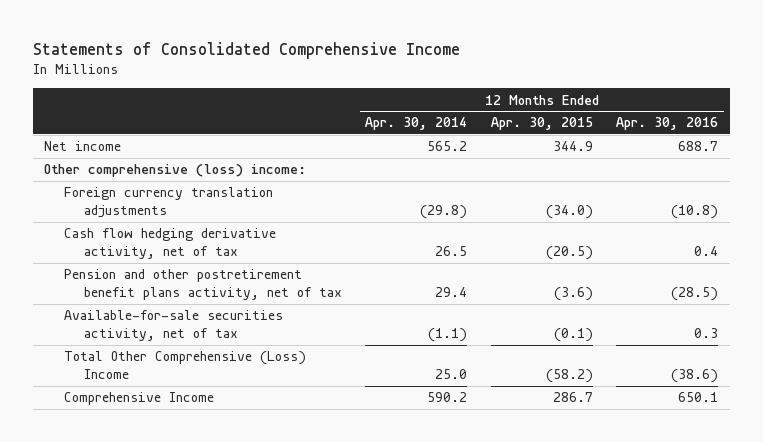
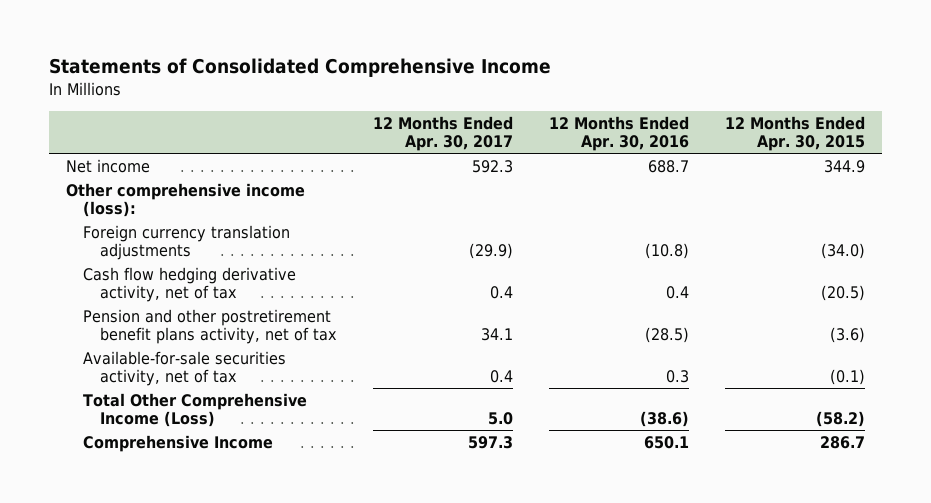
[365,117,468,131] Apr. 30, 2014 -> none
none -> [373,115,514,152] 12 Months Ended Apr. 30, 2017
[44,164,307,178] Other comprehensive (loss) income: -> [66,182,306,218] Other comprehensive income (loss):
[64,351,307,380] Total Other Comprehensive (Loss) Income -> [83,392,308,428] Total Other Comprehensive Income (Loss)

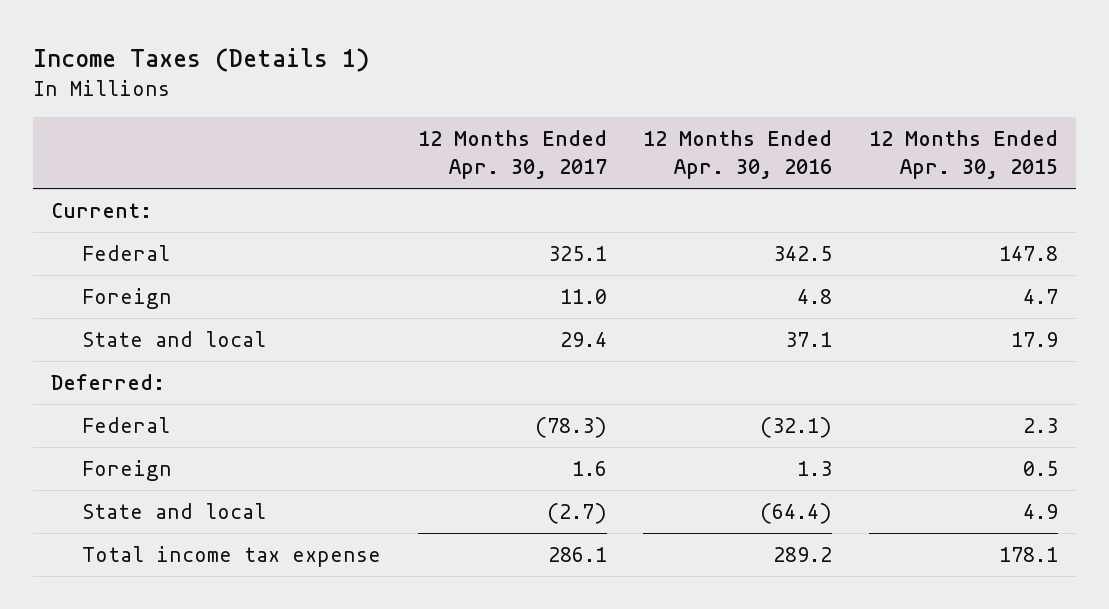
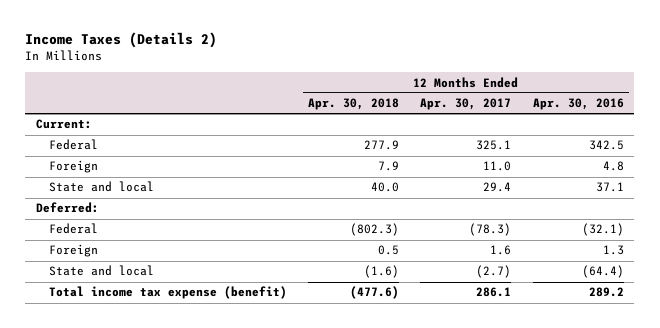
[33,47,371,72] Income Taxes (Details 1) -> [25,31,218,48] Income Taxes (Details 2)
[868,130,1058,179] 12 Months Ended Apr. 30, 2015 -> none
none -> [307,98,399,111] Apr. 30, 2018
[82,546,382,568] Total income tax expense -> [48,286,287,300] Total income tax expense (benefit)

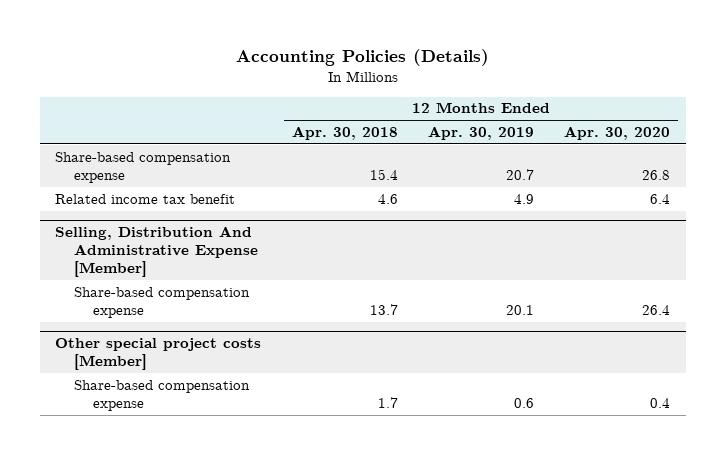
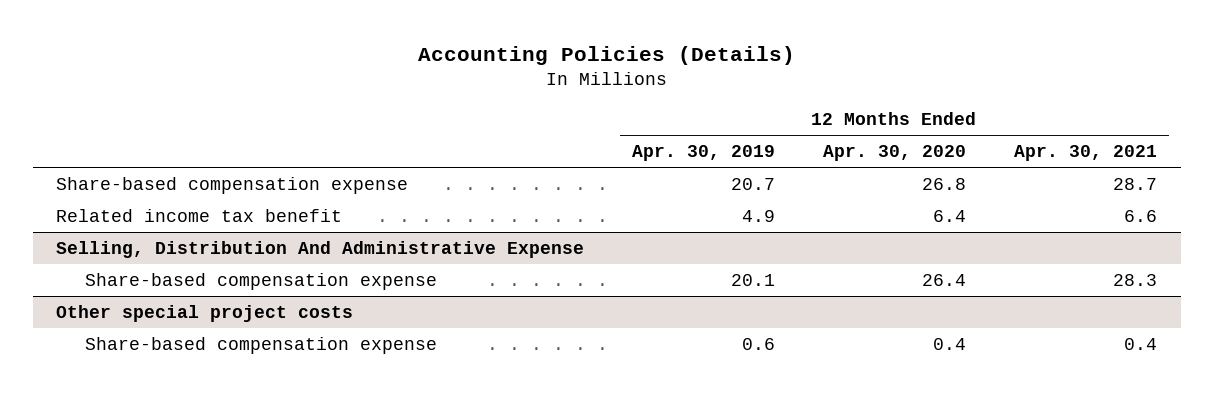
[291,126,398,141] Apr. 30, 2018 -> none
none -> [1013,145,1157,162] Apr. 30, 2021
[55,225,258,278] Selling, Distribution And Administrative Expense [Member] -> [56,240,585,258] Selling, Distribution And Administrative Expense
[55,337,262,371] Other special project costs [Member] -> [56,304,354,322] Other special project costs

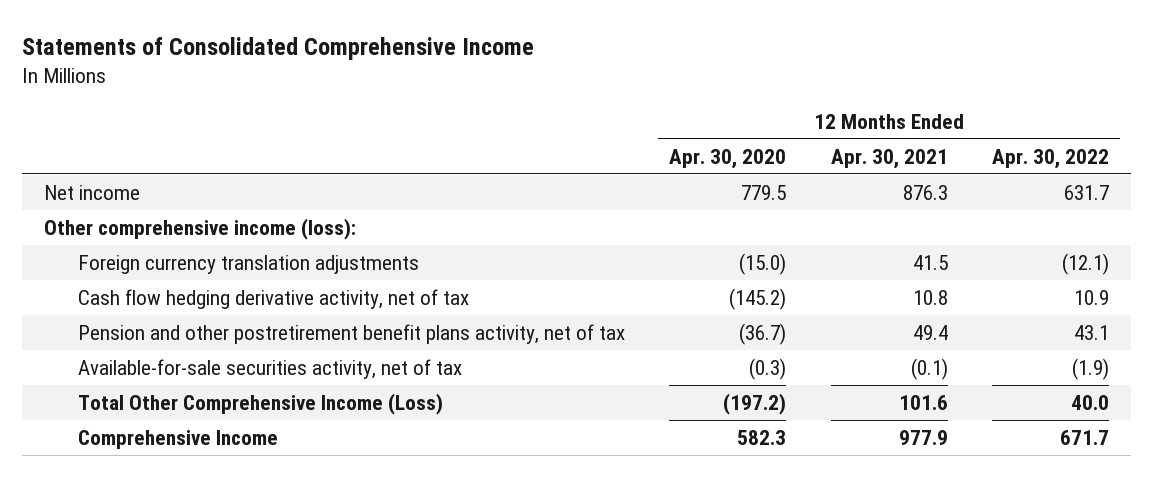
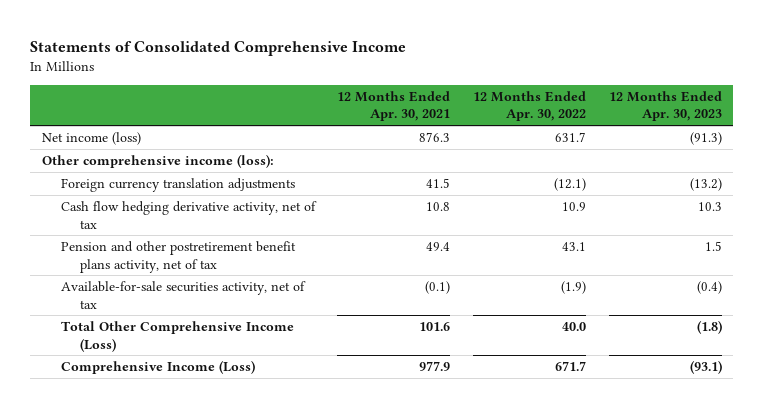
[669,148,787,169] Apr. 30, 2020 -> none
none -> [608,90,722,122] 12 Months Ended Apr. 30, 2023
[44,184,141,200] Net income -> [41,131,141,145] Net income (loss)
[77,429,278,449] Comprehensive Income -> [60,359,255,374] Comprehensive Income (Loss)

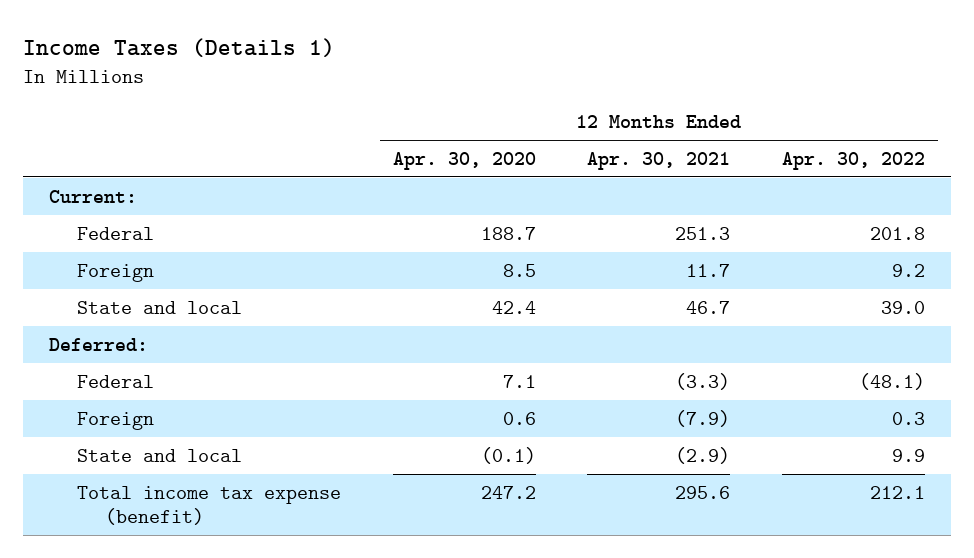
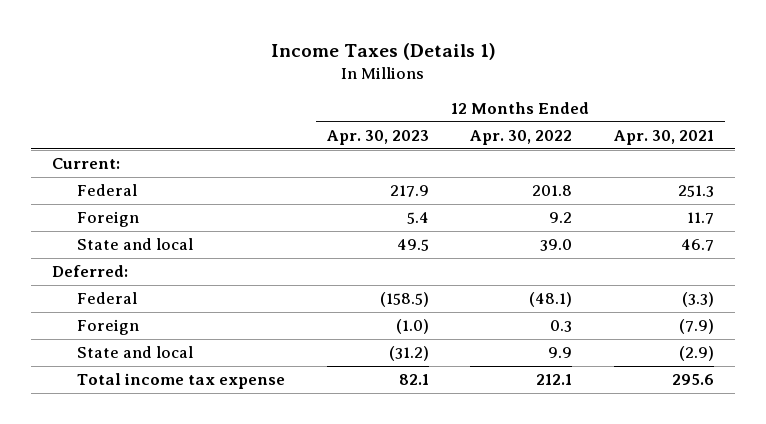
[392,151,536,170] Apr. 30, 2020 -> none
none -> [326,130,429,146] Apr. 30, 2023
[76,485,341,526] Total income tax expense (benefit) -> [77,373,286,390] Total income tax expense

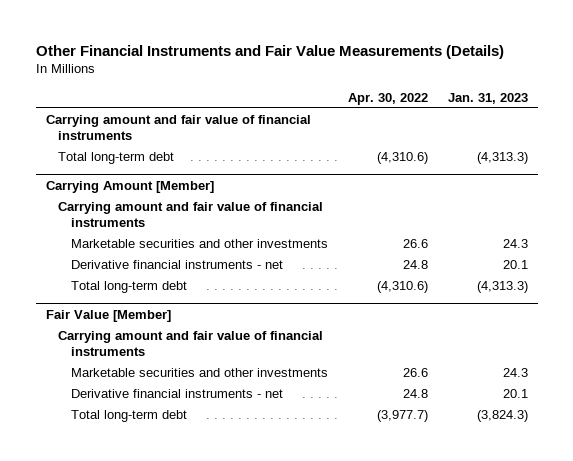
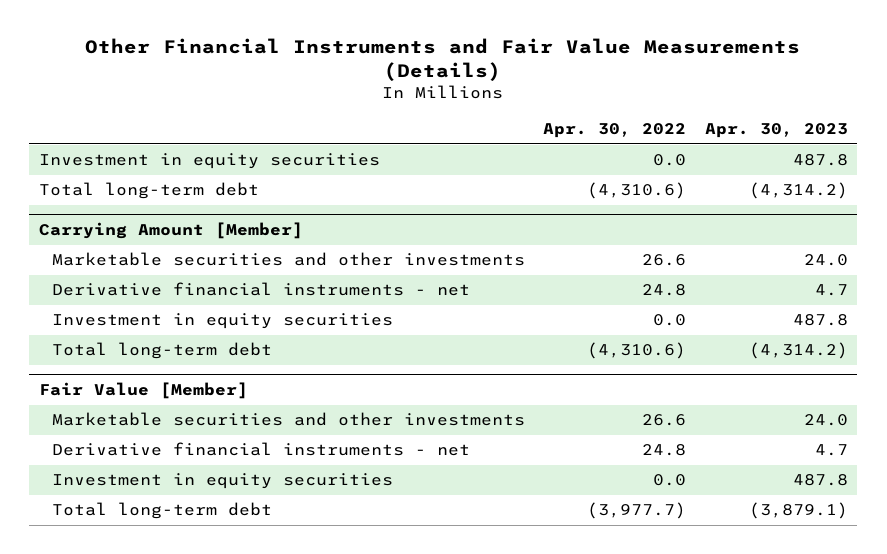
[447,92,528,104] Jan. 31, 2023 -> none
none -> [705,123,849,139] Apr. 30, 2023
[45,115,311,140] Carrying amount and fair value of financial instruments -> none
none -> [38,153,380,170] Investment in equity securities
[58,202,324,227] Carrying amount and fair value of financial instruments -> none
none -> [51,313,393,330] Investment in equity securities
[58,331,324,356] Carrying amount and fair value of financial instruments -> none
none -> [51,473,393,490] Investment in equity securities

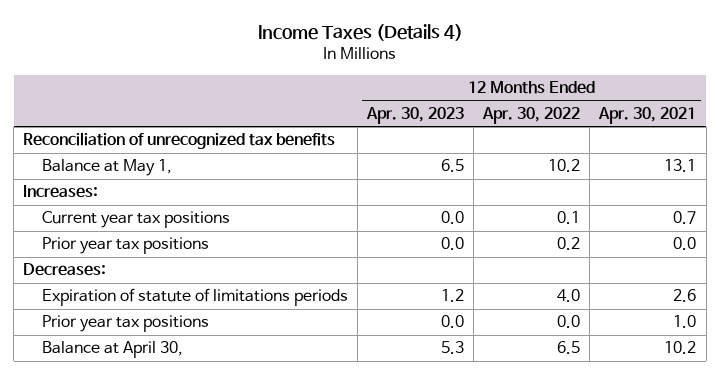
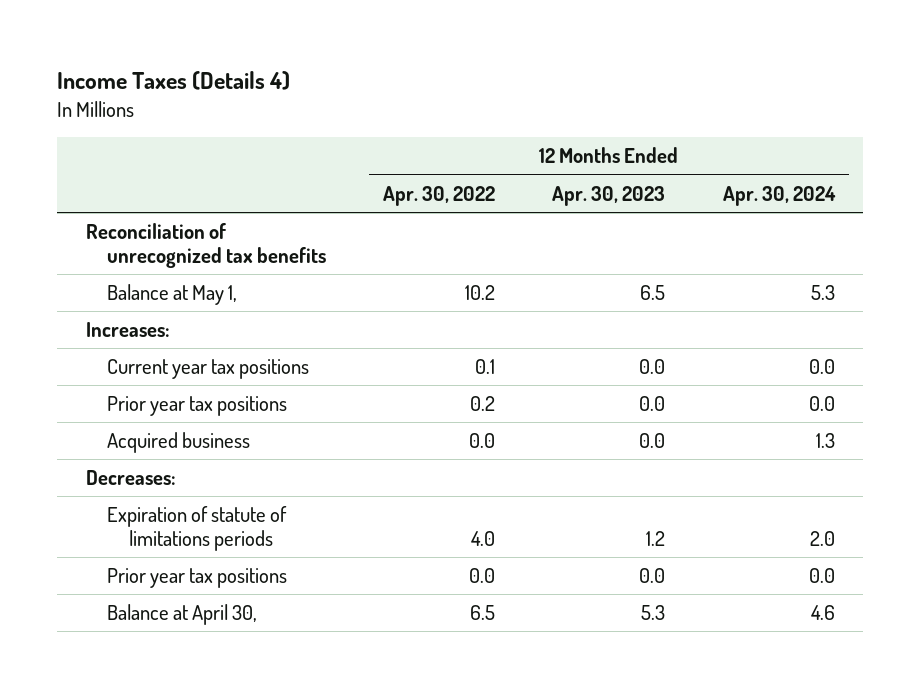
[598,106,697,124] Apr. 30, 2021 -> none
none -> [722,185,836,206] Apr. 30, 2024
none -> [107,432,251,454] Acquired business

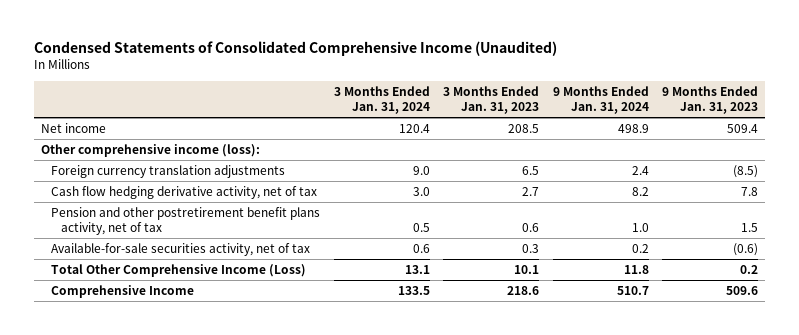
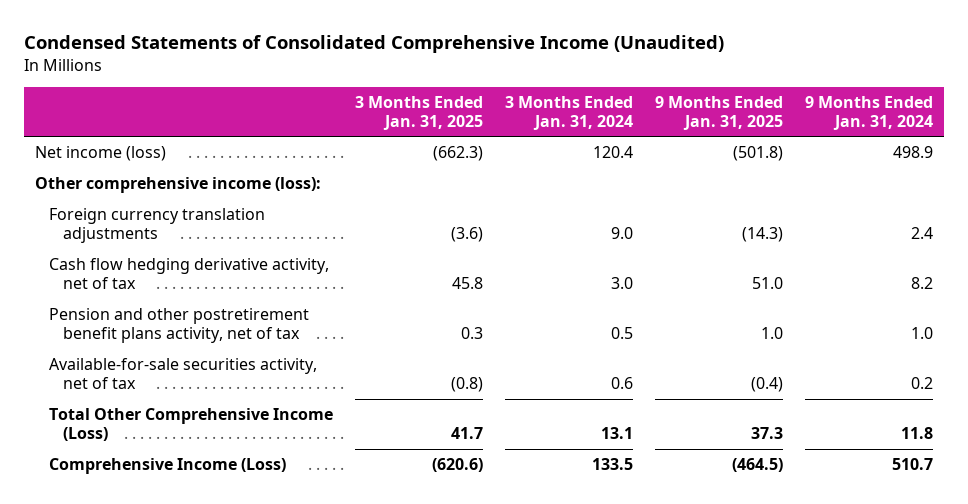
[443,86,540,115] 3 Months Ended Jan. 31, 2023 -> none
[662,86,759,115] 9 Months Ended Jan. 31, 2023 -> none
none -> [355,95,484,130] 3 Months Ended Jan. 31, 2025
none -> [655,95,784,130] 9 Months Ended Jan. 31, 2025
[40,122,106,133] Net income -> [35,146,167,162] Net income (loss)
[51,284,195,298] Comprehensive Income -> [49,458,287,475] Comprehensive Income (Loss)

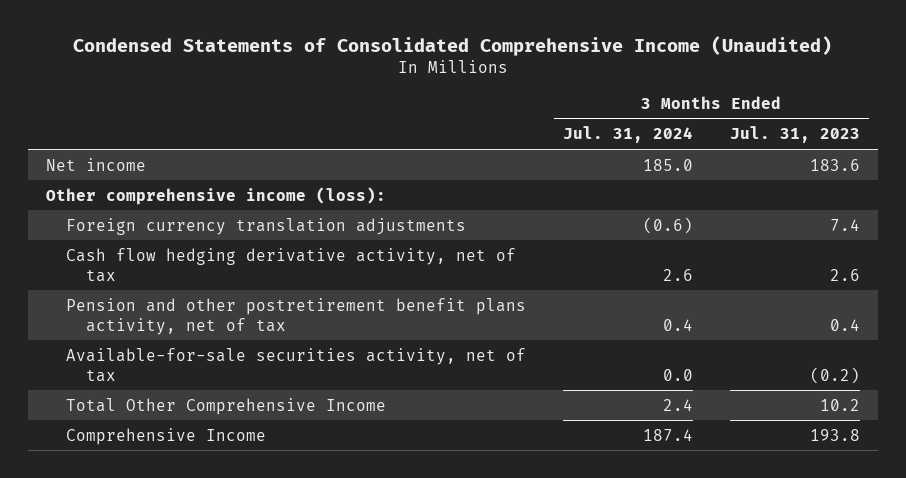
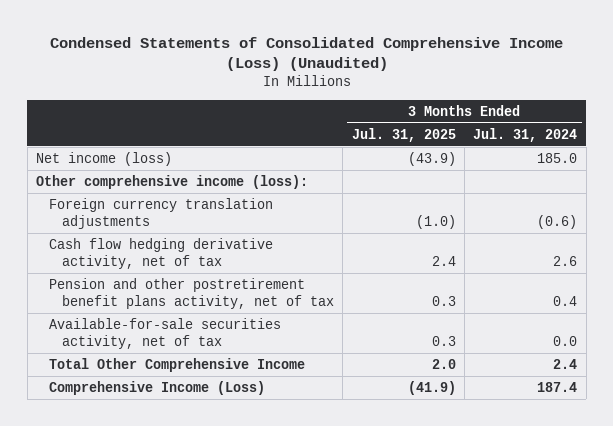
[72,35,832,56] Condensed Statements of Consolidated Comprehensive Income (Unaudited) -> [49,36,563,72] Condensed Statements of Consolidated Comprehensive Income (Loss) (Unaudited)
[729,126,860,144] Jul. 31, 2023 -> none
none -> [351,127,456,142] Jul. 31, 2025
[46,157,147,171] Net income -> [35,151,172,166] Net income (loss)
[65,427,266,445] Comprehensive Income -> [48,380,265,395] Comprehensive Income (Loss)

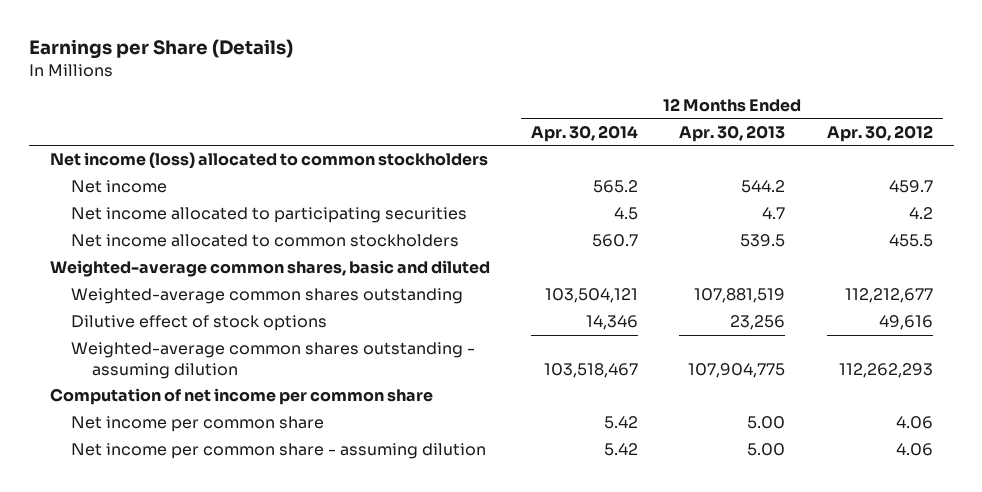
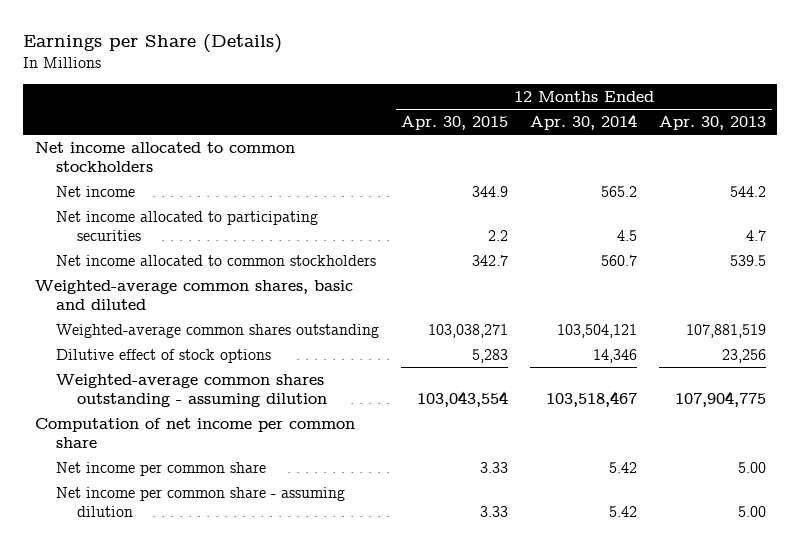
[826,124,933,142] Apr. 30, 2012 -> none
none -> [401,116,509,131] Apr. 30, 2015
[49,152,488,169] Net income (loss) allocated to common stockholders -> [34,141,295,173] Net income allocated to common stockholders

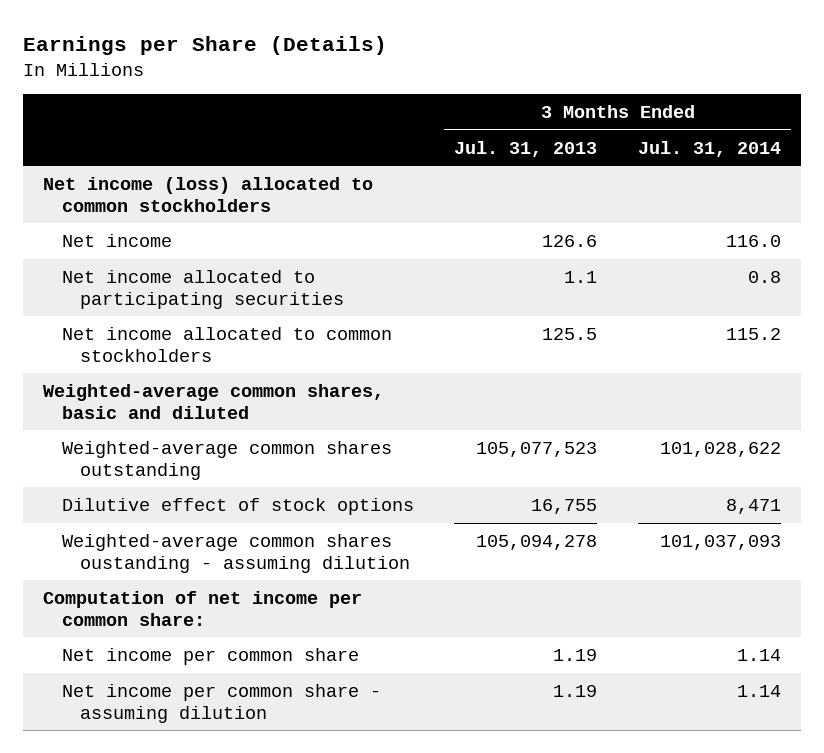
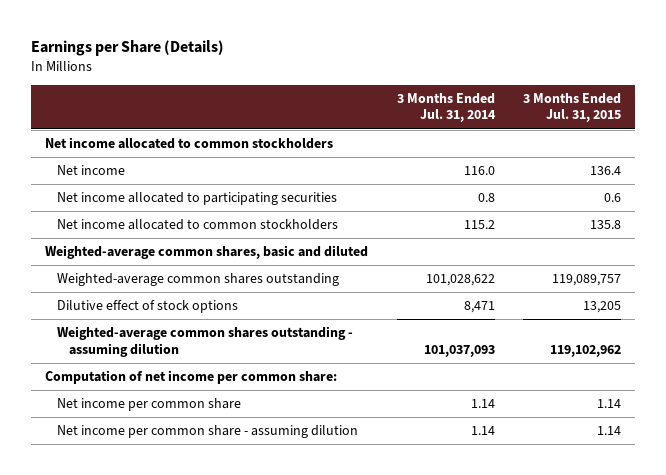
[454,140,598,157] Jul. 31, 2013 -> none
none -> [523,93,622,123] 3 Months Ended Jul. 31, 2015
[43,176,374,212] Net income (loss) allocated to common stockholders -> [45,137,334,150] Net income allocated to common stockholders
[61,533,411,573] Weighted-average common shares oustanding - assuming dilution -> [56,326,353,357] Weighted-average common shares outstanding - assuming dilution

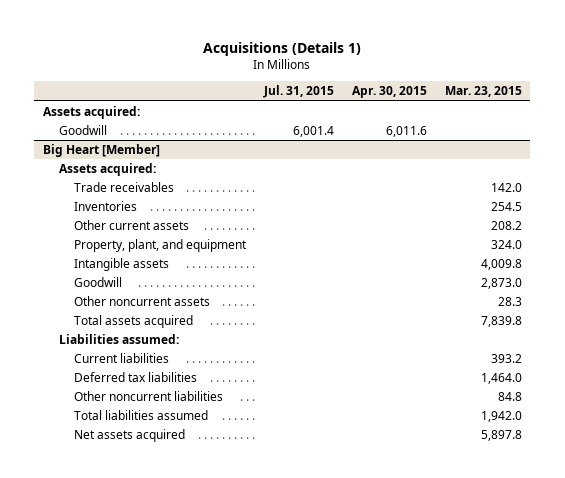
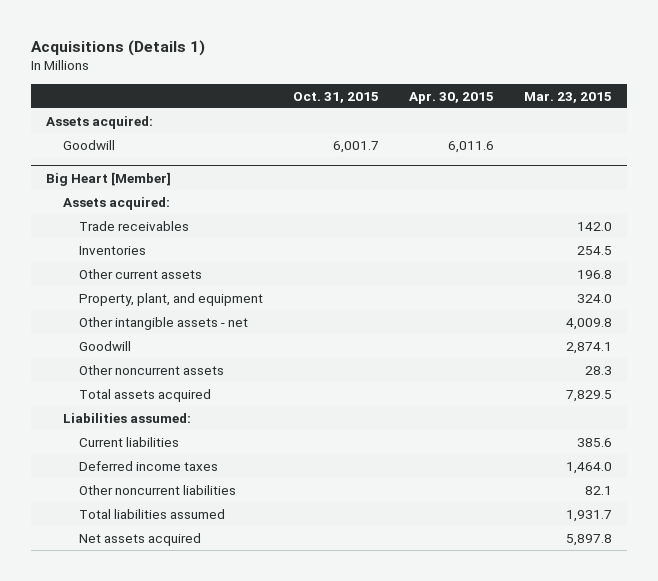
[263,85,335,99] Jul. 31, 2015 -> none
none -> [292,91,379,103] Oct. 31, 2015
[490,221,522,231] 208.2 -> [576,269,612,279] 196.8
[74,258,170,272] Intangible assets -> [78,316,248,330] Other intangible assets - net
[480,278,522,290] 2,873.0 -> [565,341,612,354] 2,874.1
[480,316,522,328] 7,839.8 -> [565,389,612,402] 7,829.5
[490,354,522,364] 393.2 -> [576,437,612,447] 385.6
[74,372,198,383] Deferred tax liabilities -> [78,460,218,471] Deferred income taxes
[497,392,522,402] 84.8 -> [584,485,612,495] 82.1
[480,411,522,423] 1,942.0 -> [565,509,612,522] 1,931.7

